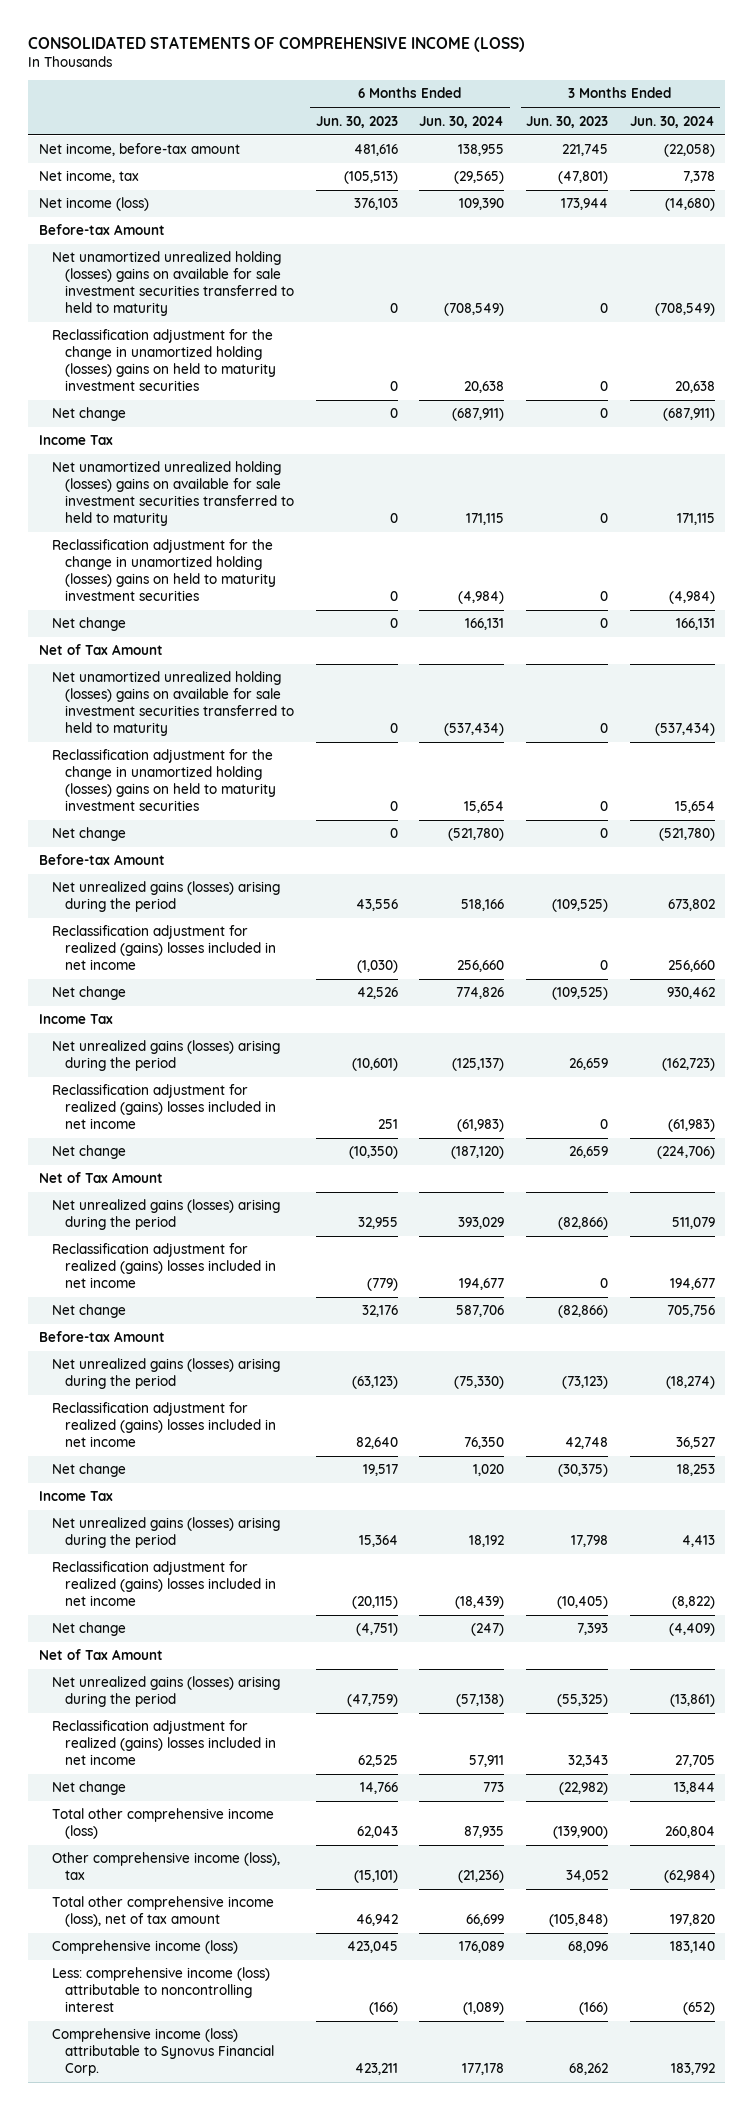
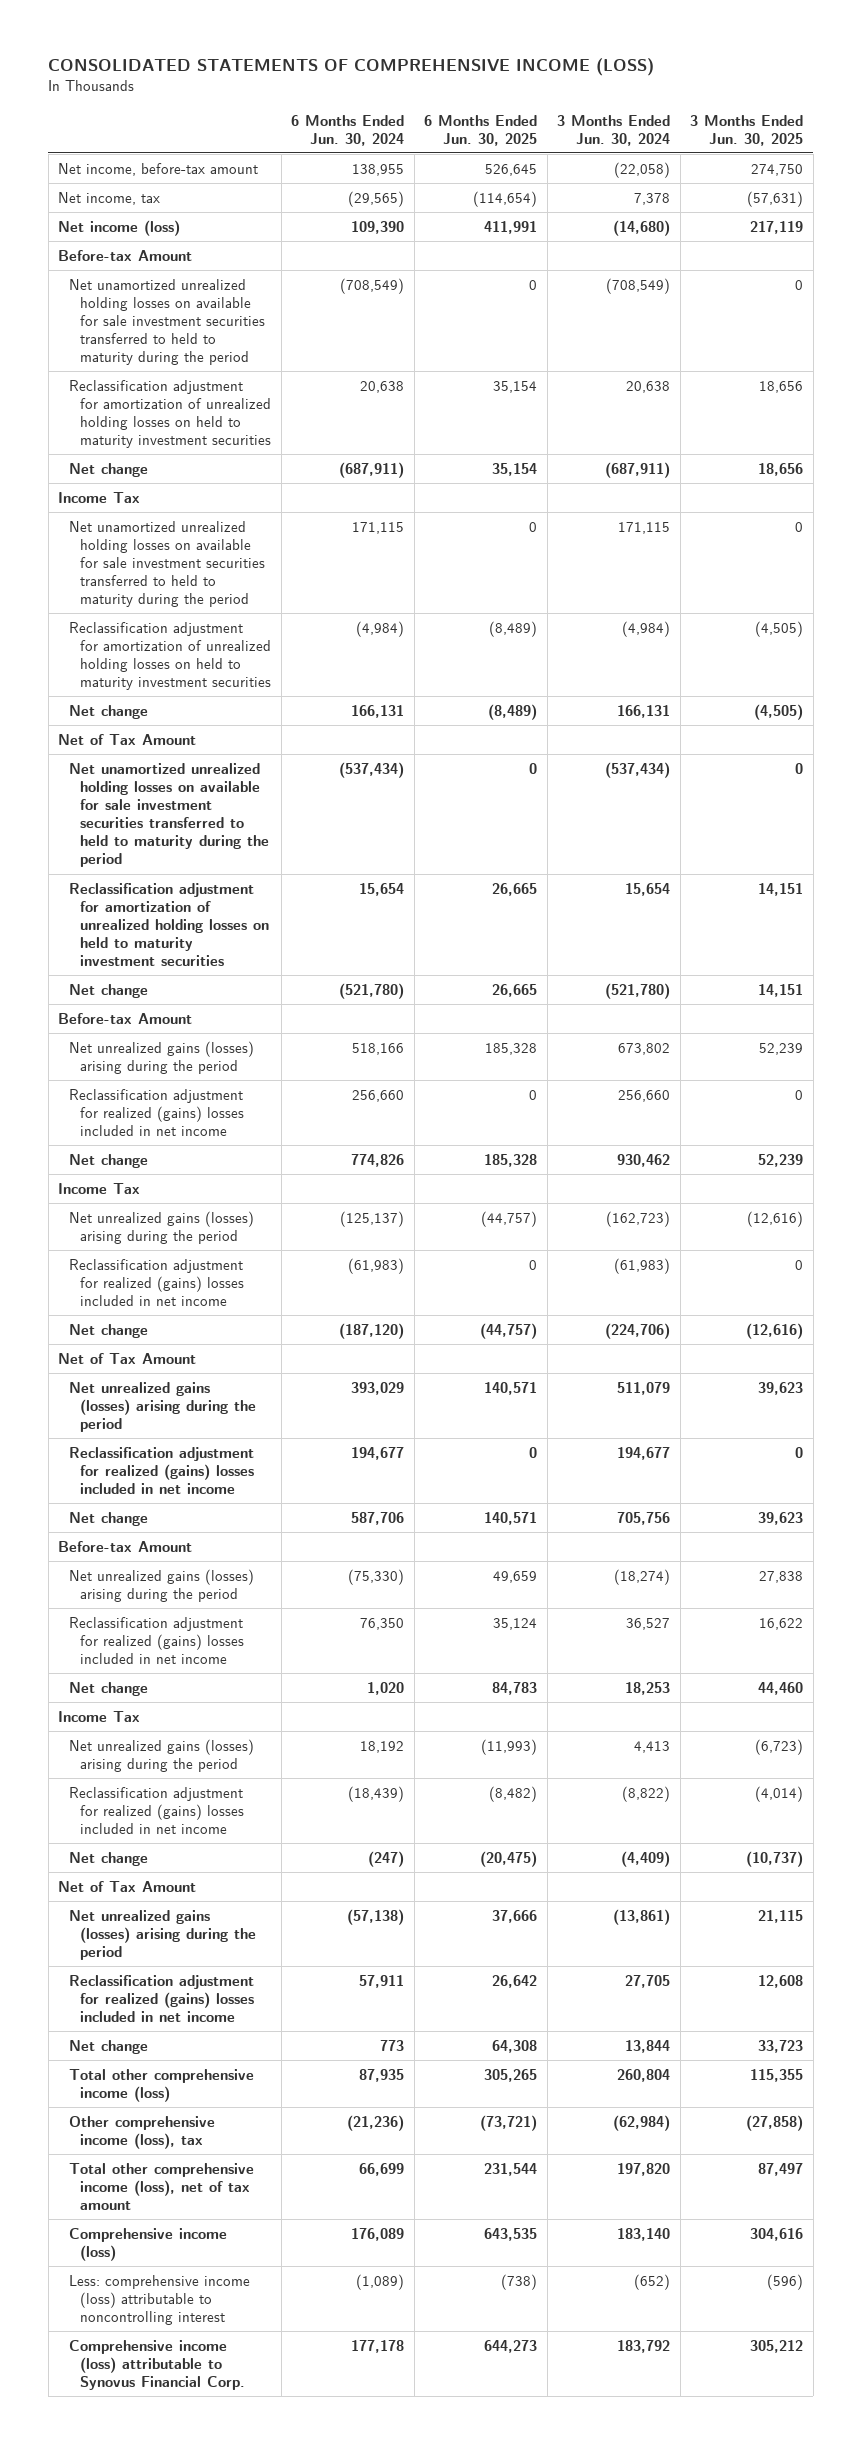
[315,115,398,128] Jun. 30, 2023 -> none
[526,115,609,128] Jun. 30, 2023 -> none
none -> [424,114,538,146] 6 Months Ended Jun. 30, 2025
none -> [690,114,804,146] 3 Months Ended Jun. 30, 2025
[51,251,295,317] Net unamortized unrealized holding (losses) gains on available for sale investment securities transferred to held to maturity -> [69,278,266,366] Net unamortized unrealized holding losses on available for sale investment securities transferred to held to maturity during the period
[51,329,277,392] Reclassification adjustment for the change in unamortized holding (losses) gains on held to maturity investment securities -> [69,379,272,448] Reclassification adjustment for amortization of unrealized holding losses on held to maturity investment securities
[51,461,295,527] Net unamortized unrealized holding (losses) gains on available for sale investment securities transferred to held to maturity -> [69,520,266,608] Net unamortized unrealized holding losses on available for sale investment securities transferred to held to maturity during the period
[51,539,277,602] Reclassification adjustment for the change in unamortized holding (losses) gains on held to maturity investment securities -> [69,621,272,690] Reclassification adjustment for amortization of unrealized holding losses on held to maturity investment securities
[51,671,295,737] Net unamortized unrealized holding (losses) gains on available for sale investment securities transferred to held to maturity -> [69,762,270,868] Net unamortized unrealized holding losses on available for sale investment securities transferred to held to maturity during the period
[51,749,277,812] Reclassification adjustment for the change in unamortized holding (losses) gains on held to maturity investment securities -> [69,882,270,967] Reclassification adjustment for amortization of unrealized holding losses on held to maturity investment securities

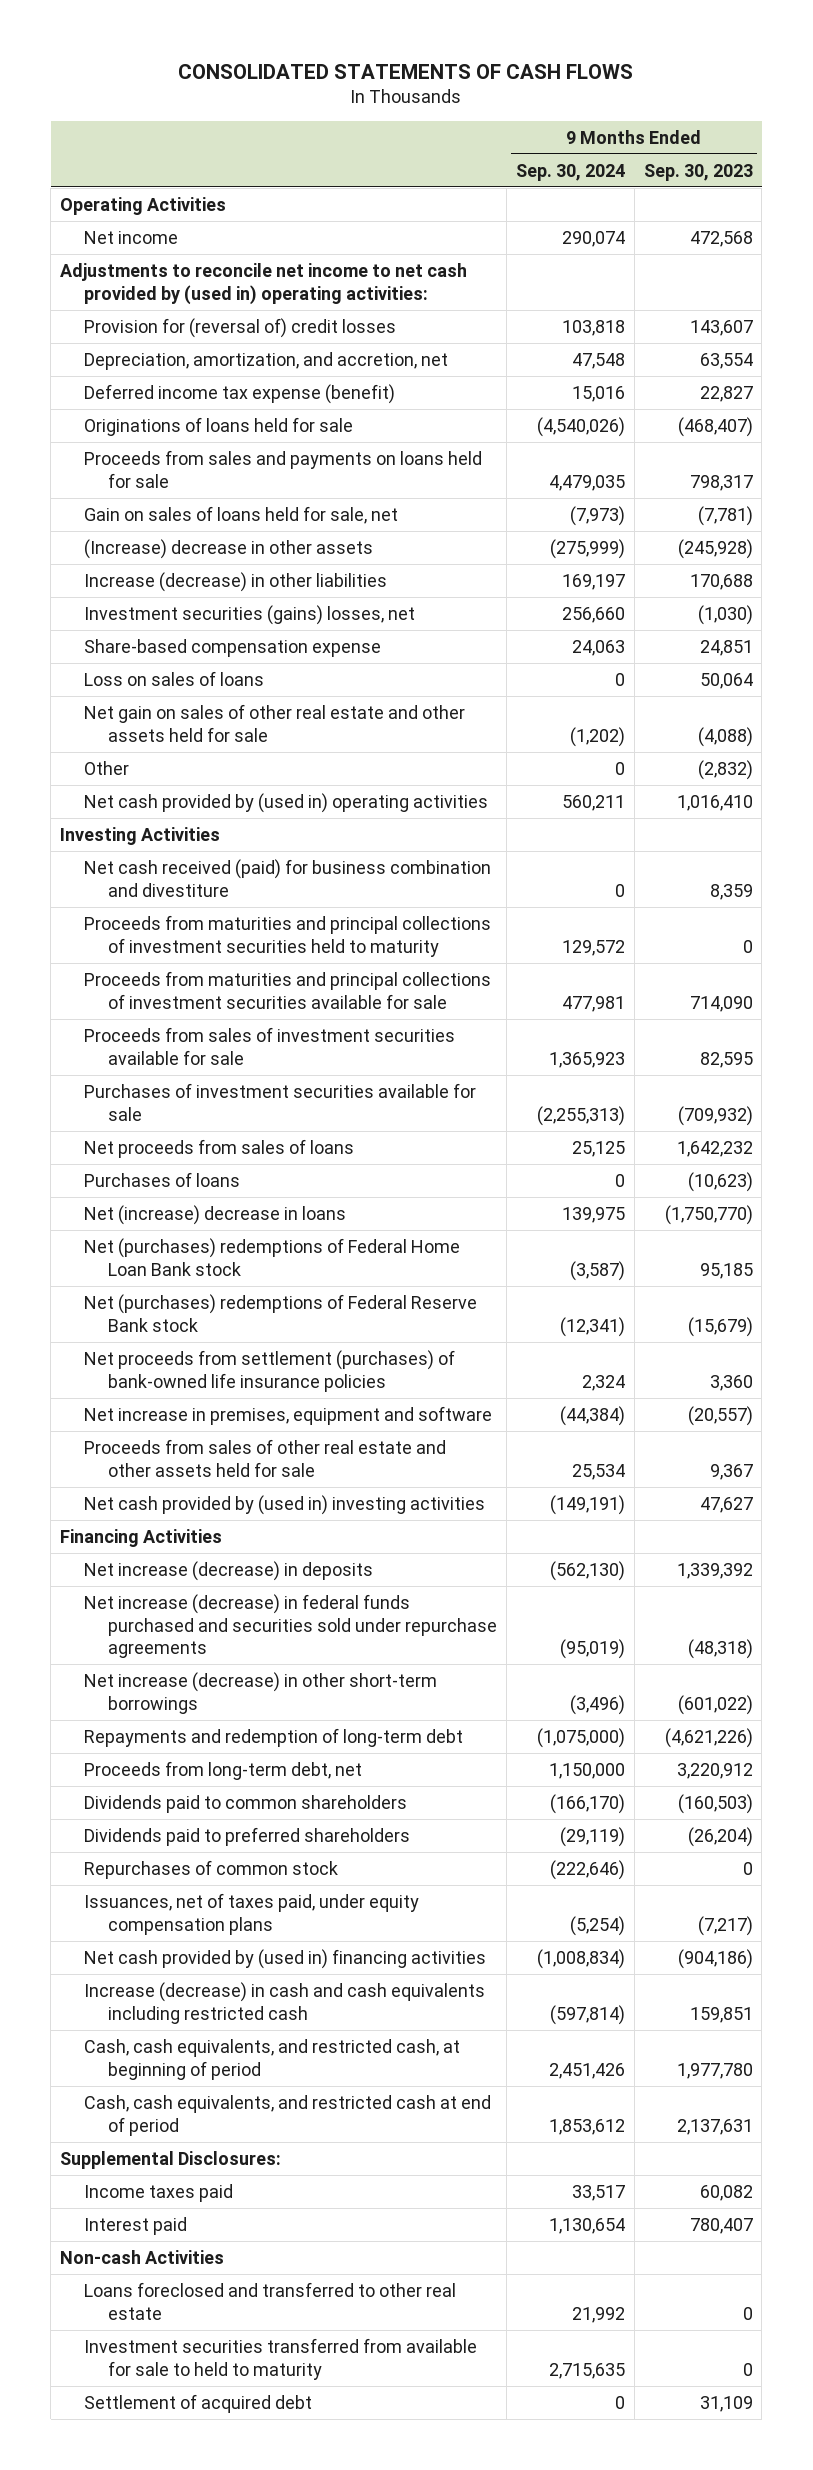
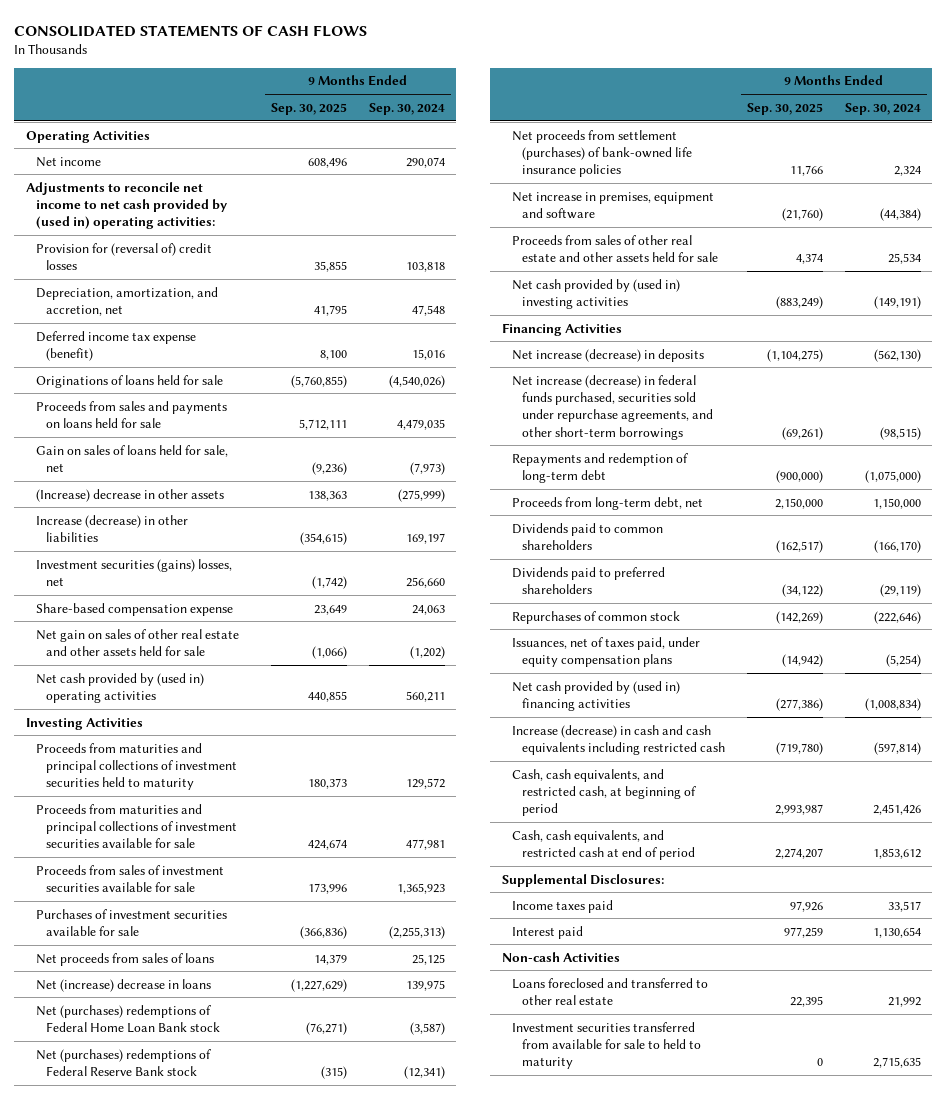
[643,163,753,181] Sep. 30, 2023 -> none
none -> [270,102,347,115] Sep. 30, 2025
[84,670,265,686] Loss on sales of loans -> none
[84,760,130,775] Other -> none
[84,858,492,897] Net cash received (paid) for business combination and divestiture -> none
[84,1171,241,1187] Purchases of loans -> none
[84,1671,438,1714] Net increase (decrease) in other short-term borrowings -> none
[84,1593,497,1659] Net increase (decrease) in federal funds purchased and securities sold under repurchase agreements -> [511,374,713,440] Net increase (decrease) in federal funds purchased, securities sold under repurchase agreements, and other short-term borrowings
[559,1639,625,1660] (95,019) -> [880,426,922,440] (98,515)
[84,2393,313,2413] Settlement of acquired debt -> none

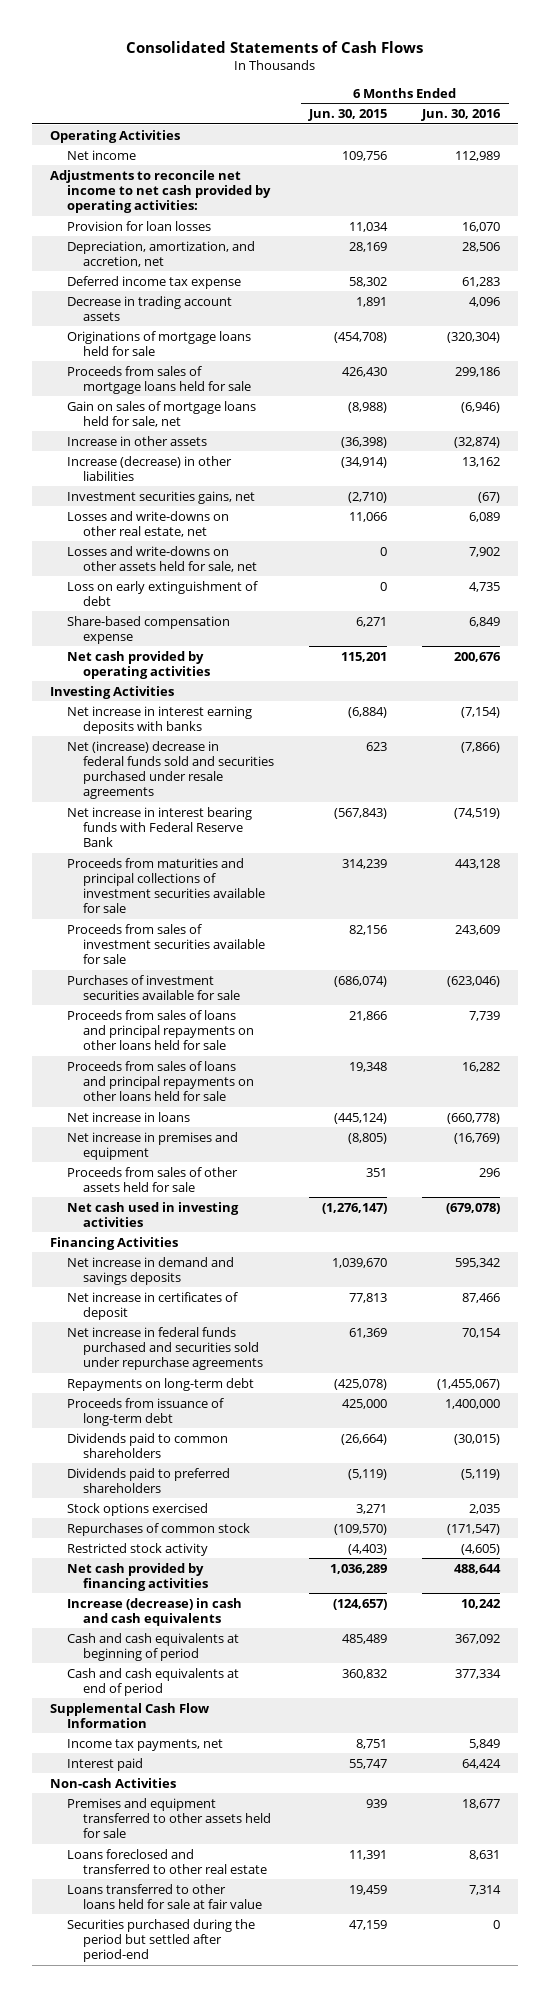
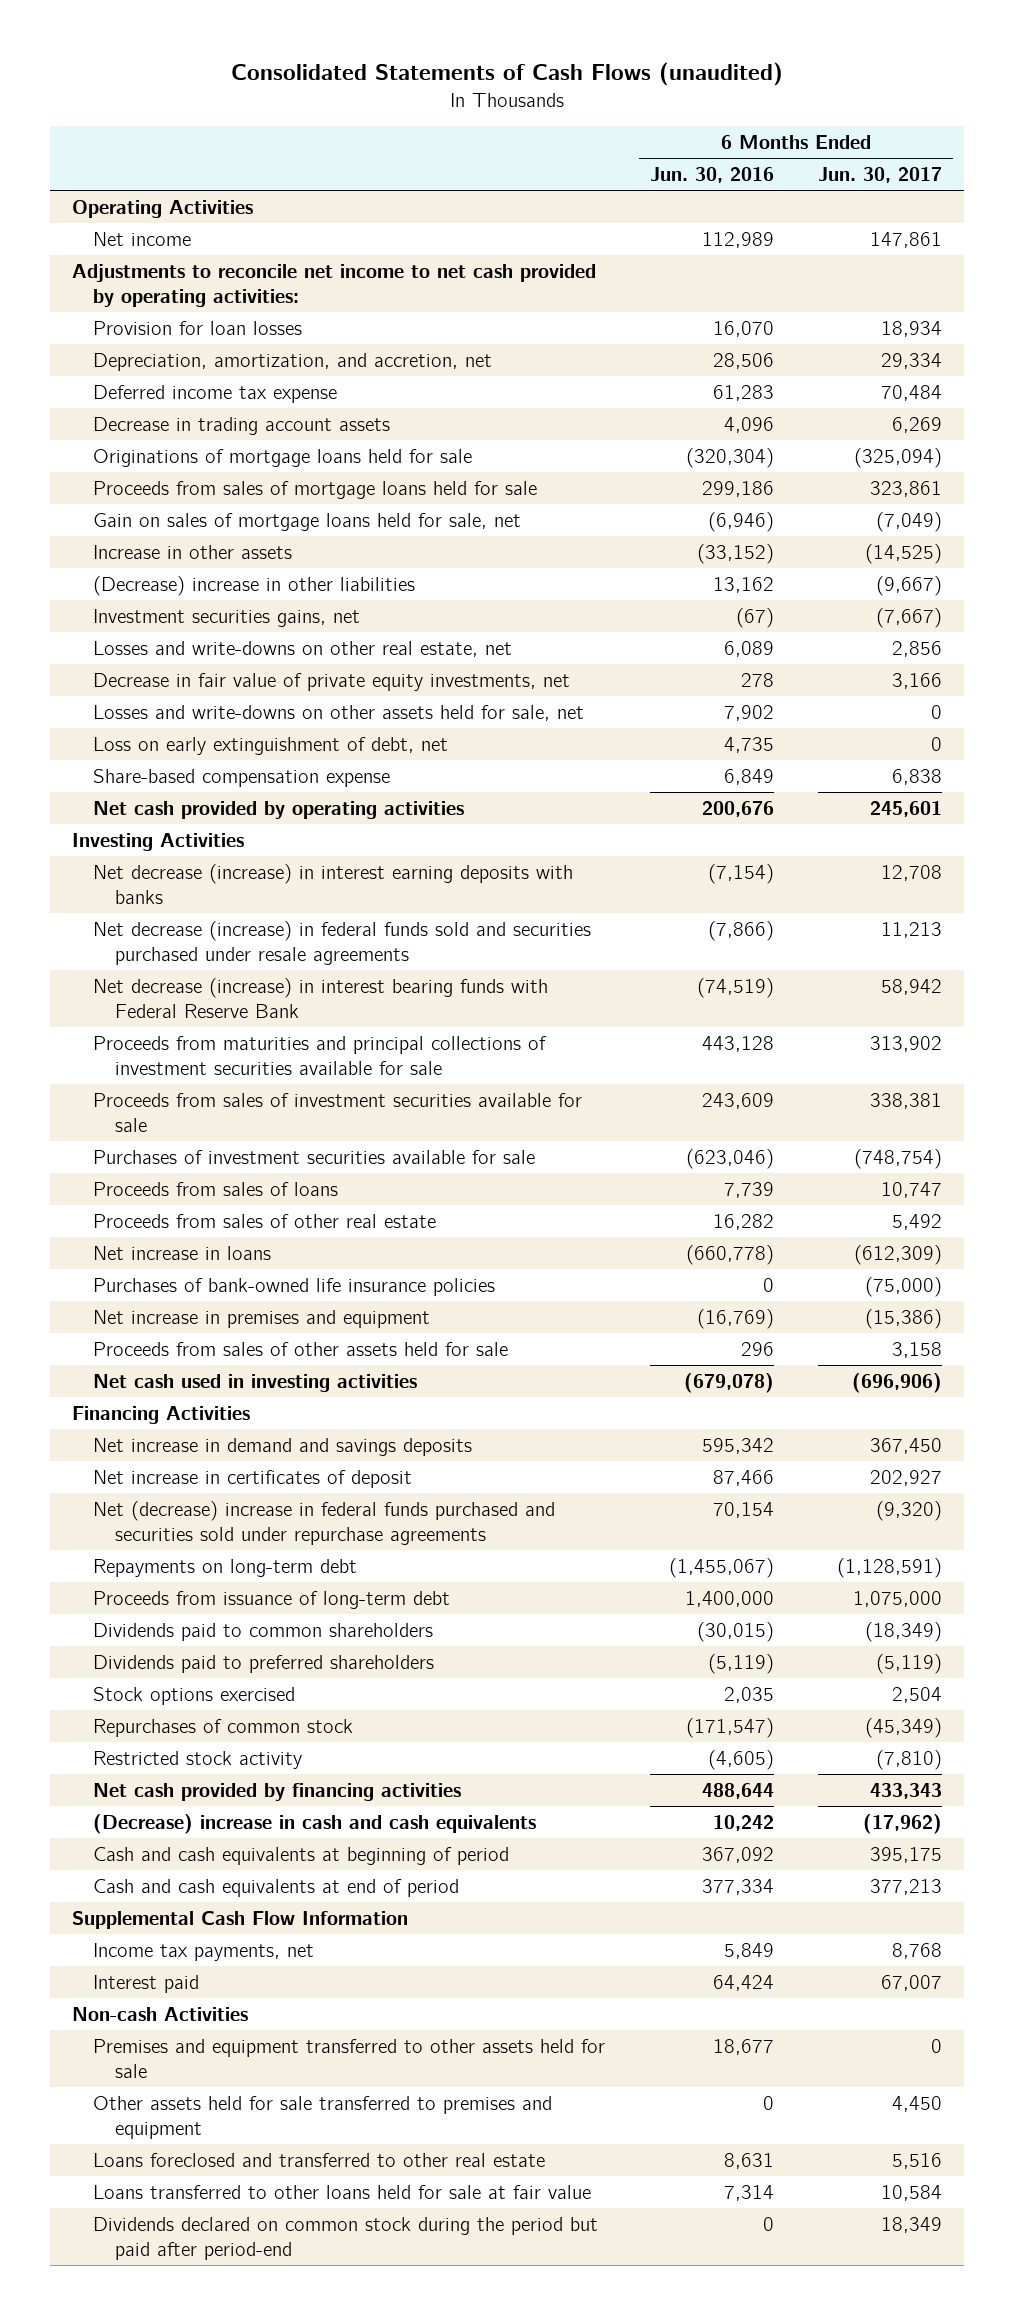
[126,40,424,53] Consolidated Statements of Cash Flows -> [231,62,784,87] Consolidated Statements of Cash Flows (unaudited)
[308,109,388,122] Jun. 30, 2015 -> none
none -> [817,166,942,183] Jun. 30, 2017
[454,436,501,448] (32,874) -> [696,543,774,564] (33,152)
[66,455,232,481] Increase (decrease) in other liabilities -> [93,575,416,596] (Decrease) increase in other liabilities
none -> [93,672,571,691] Decrease in fair value of private equity investments, net
[66,580,258,606] Loss on early extinguishment of debt -> [93,736,449,755] Loss on early extinguishment of debt, net
[66,705,252,734] Net increase in interest earning deposits with banks -> [93,863,574,904] Net decrease (increase) in interest earning deposits with banks
[66,740,275,800] Net (increase) decrease in federal funds sold and securities purchased under resale agreements -> [93,920,592,965] Net decrease (increase) in federal funds sold and securities purchased under resale agreements
[66,806,252,848] Net increase in interest bearing funds with Federal Reserve Bank -> [93,977,549,1018] Net decrease (increase) in interest bearing funds with Federal Reserve Bank
[66,1009,255,1051] Proceeds from sales of loans and principal repayments on other loans held for sale -> [93,1181,339,1196] Proceeds from sales of loans
[66,1060,255,1102] Proceeds from sales of loans and principal repayments on other loans held for sale -> [93,1213,437,1228] Proceeds from sales of other real estate
none -> [93,1277,496,1296] Purchases of bank-owned life insurance policies
[66,1326,264,1371] Net increase in federal funds purchased and securities sold under repurchase agreements -> [93,1500,556,1545] Net (decrease) increase in federal funds purchased and securities sold under repurchase agreements
[66,1597,242,1626] Increase (decrease) in cash and cash equivalents -> [93,1813,537,1834] (Decrease) increase in cash and cash equivalents
none -> [93,2095,553,2139] Other assets held for sale transferred to premises and equipment
[66,1918,255,1963] Securities purchased during the period but settled after period-end -> none
none -> [93,2216,599,2260] Dividends declared on common stock during the period but paid after period-end

